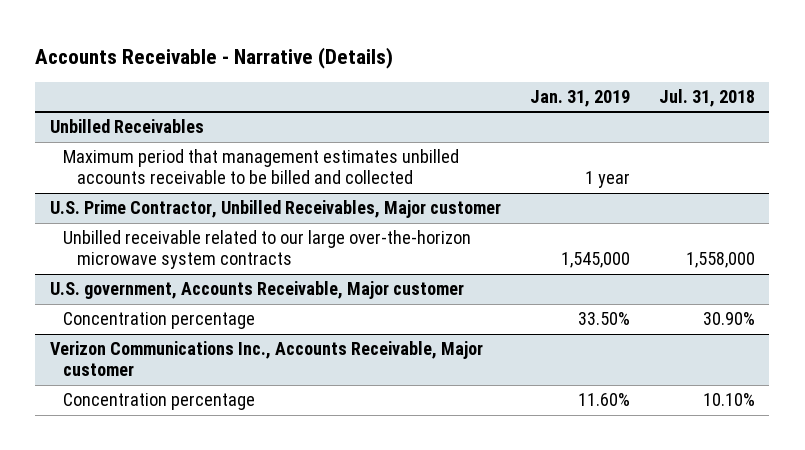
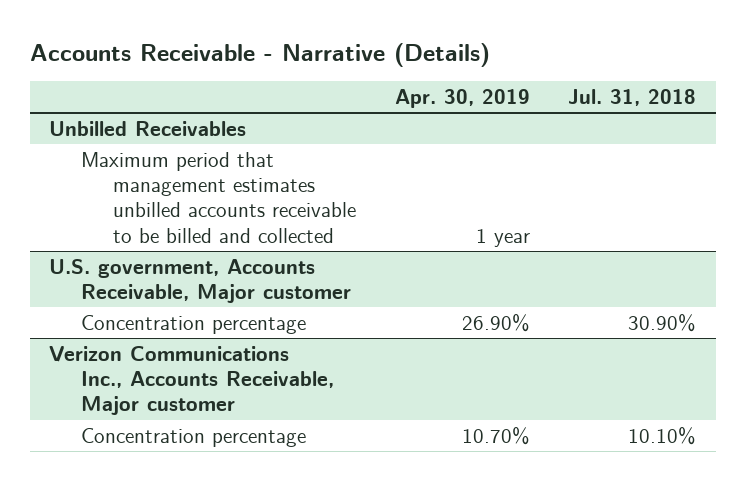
[529,90,630,108] Jan. 31, 2019 -> none
none -> [394,89,530,109] Apr. 30, 2019
[49,200,501,219] U.S. Prime Contractor, Unbilled Receivables, Major customer -> none
[63,230,472,270] Unbilled receivable related to our large over-the-horizon microwave system contracts -> none

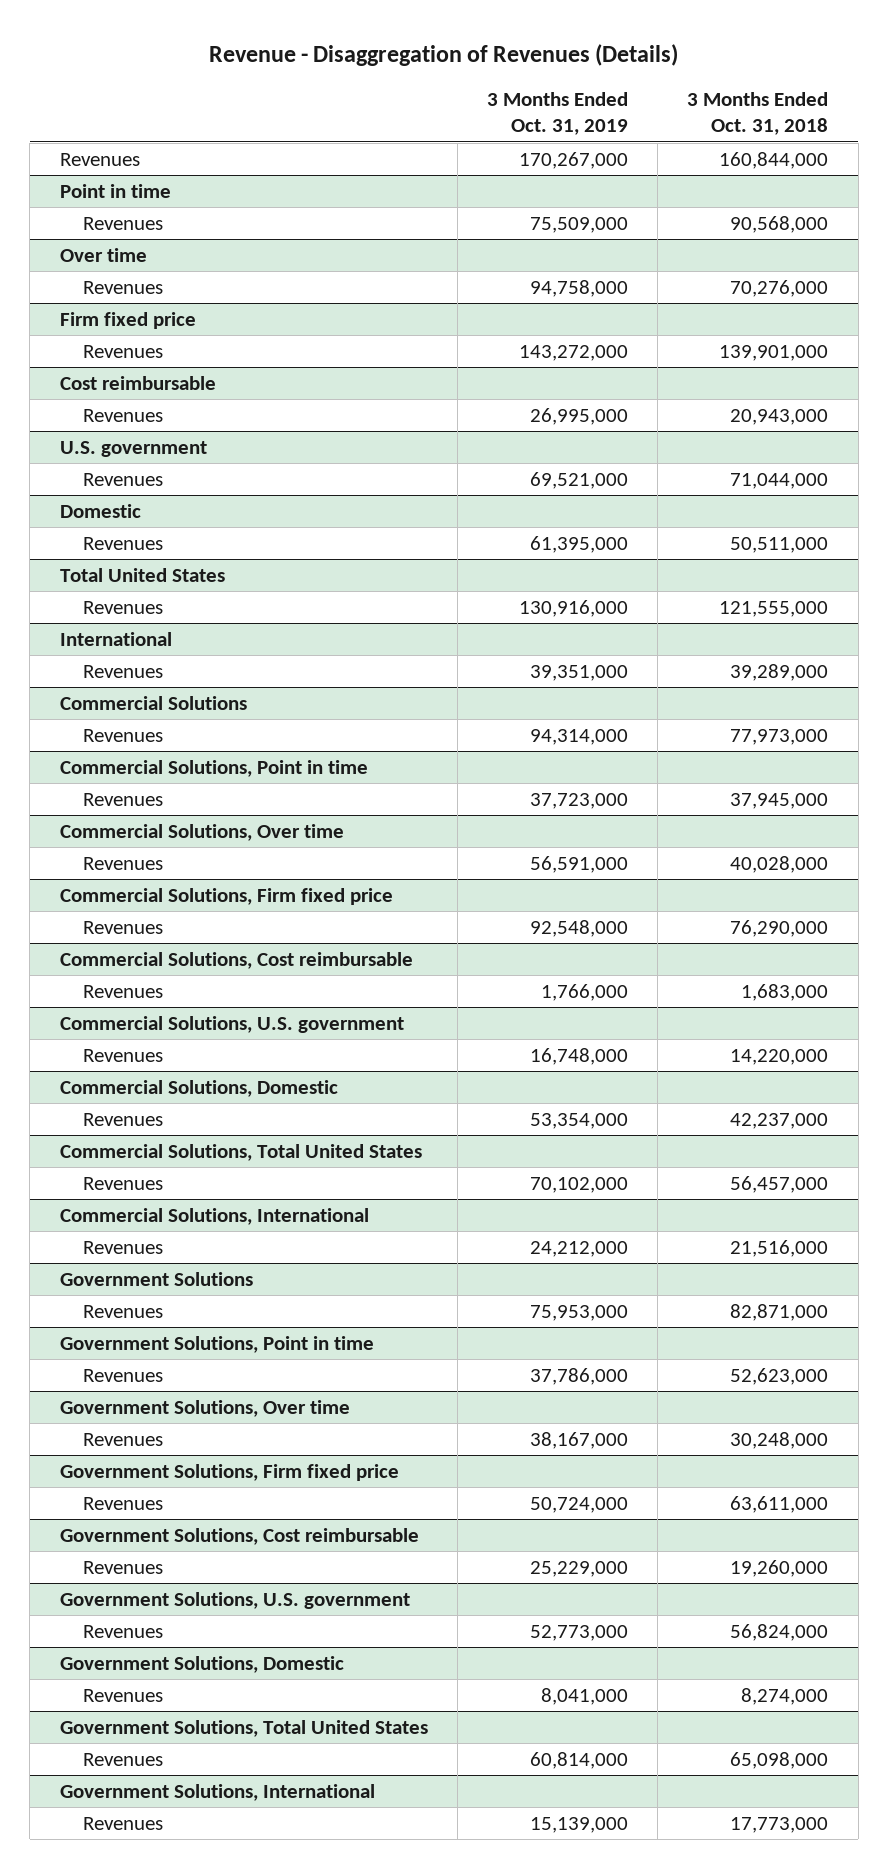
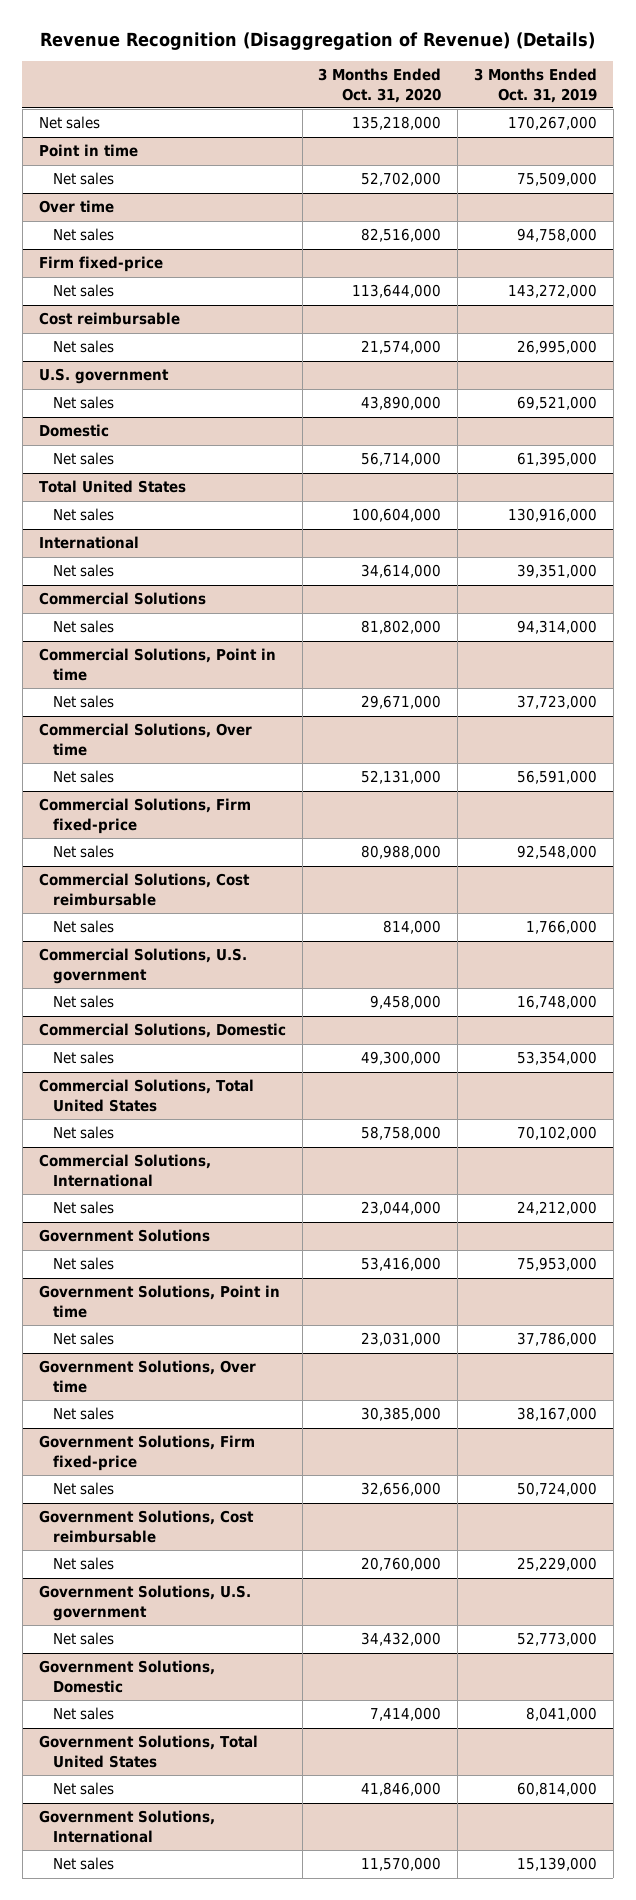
[209,44,679,67] Revenue - Disaggregation of Revenues (Details) -> [39,31,595,50] Revenue Recognition (Disaggregation of Revenue) (Details)
[687,91,829,136] 3 Months Ended Oct. 31, 2018 -> none
none -> [318,68,442,103] 3 Months Ended Oct. 31, 2020
[59,152,140,166] Revenues -> [38,116,100,130] Net sales
[83,216,164,230] Revenues -> [53,172,115,186] Net sales
[83,280,164,294] Revenues -> [53,228,115,242] Net sales
[59,311,196,329] Firm fixed price -> [38,256,163,273] Firm fixed-price
[83,344,164,358] Revenues -> [53,284,115,298] Net sales
[83,408,164,422] Revenues -> [53,340,115,354] Net sales
[83,472,164,486] Revenues -> [53,396,115,410] Net sales
[83,536,164,550] Revenues -> [53,452,115,466] Net sales
[83,600,164,614] Revenues -> [53,508,115,522] Net sales
[83,664,164,678] Revenues -> [53,564,115,578] Net sales
[83,728,164,742] Revenues -> [53,620,115,634] Net sales
[83,792,164,806] Revenues -> [53,695,115,709] Net sales
[83,856,164,870] Revenues -> [53,770,115,784] Net sales
[59,887,393,905] Commercial Solutions, Firm fixed price -> [38,798,251,834] Commercial Solutions, Firm fixed-price
[83,920,164,934] Revenues -> [53,845,115,859] Net sales
[83,984,164,998] Revenues -> [53,920,115,934] Net sales
[83,1048,164,1062] Revenues -> [53,995,115,1009] Net sales
[83,1112,164,1126] Revenues -> [53,1051,115,1065] Net sales
[83,1176,164,1190] Revenues -> [53,1126,115,1140] Net sales
[83,1240,164,1254] Revenues -> [53,1201,115,1215] Net sales
[83,1304,164,1318] Revenues -> [53,1257,115,1271] Net sales
[83,1368,164,1382] Revenues -> [53,1332,115,1346] Net sales
[83,1432,164,1446] Revenues -> [53,1407,115,1421] Net sales
[59,1463,399,1481] Government Solutions, Firm fixed price -> [38,1435,255,1471] Government Solutions, Firm fixed-price
[83,1496,164,1510] Revenues -> [53,1482,115,1496] Net sales
[83,1560,164,1574] Revenues -> [53,1557,115,1571] Net sales
[83,1624,164,1638] Revenues -> [53,1632,115,1646] Net sales
[83,1688,164,1702] Revenues -> [53,1707,115,1721] Net sales
[83,1752,164,1766] Revenues -> [53,1782,115,1796] Net sales
[83,1816,164,1830] Revenues -> [53,1857,115,1871] Net sales

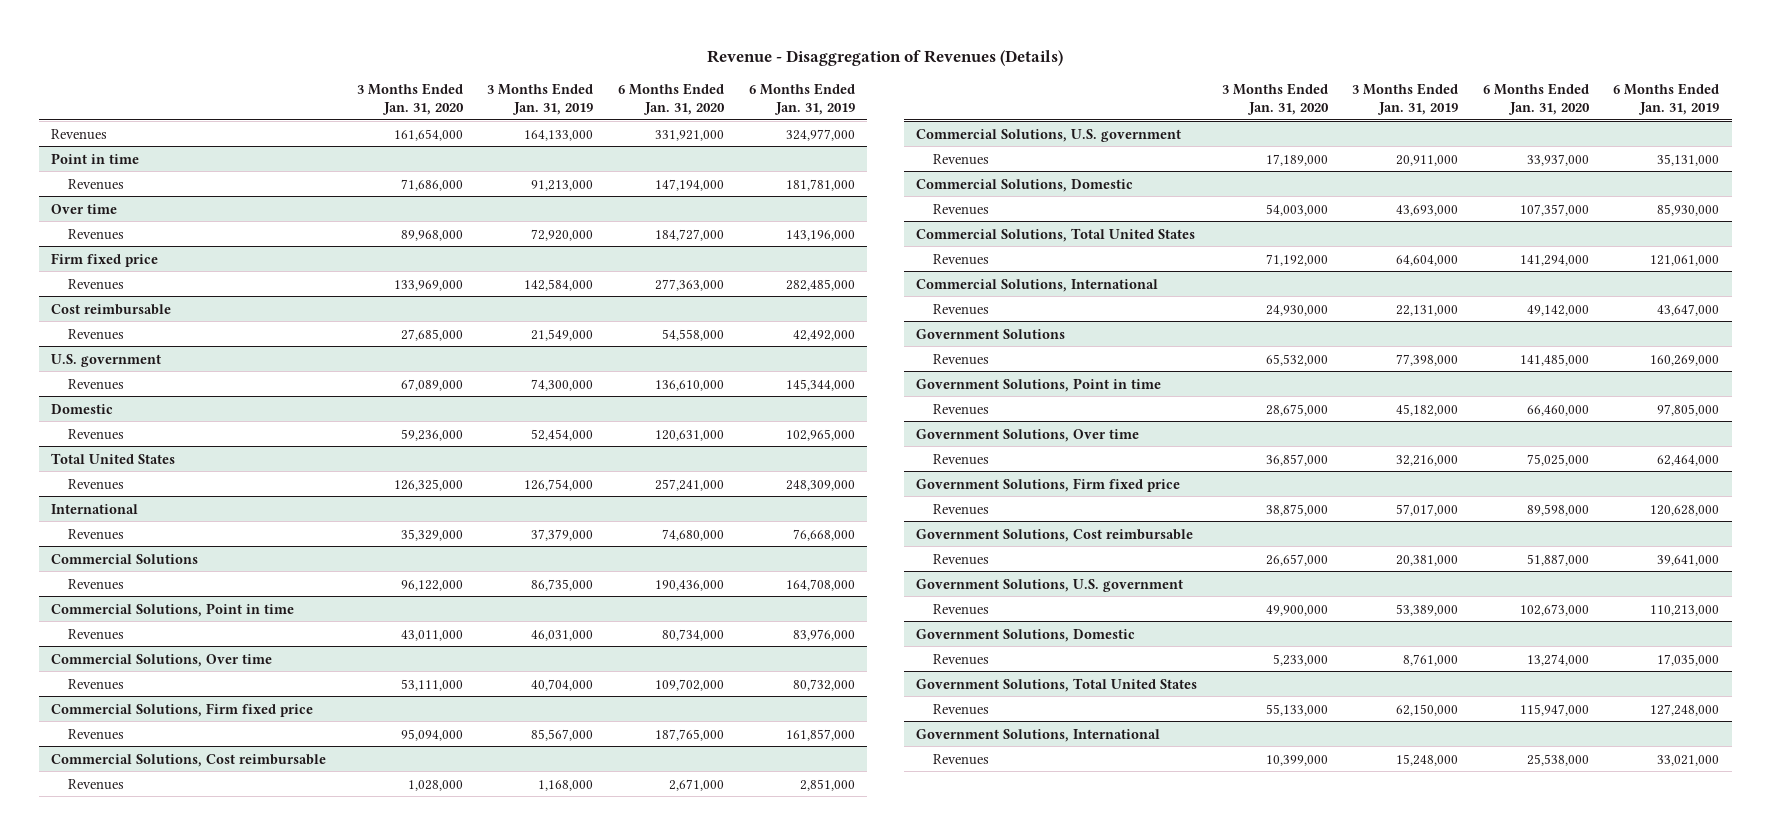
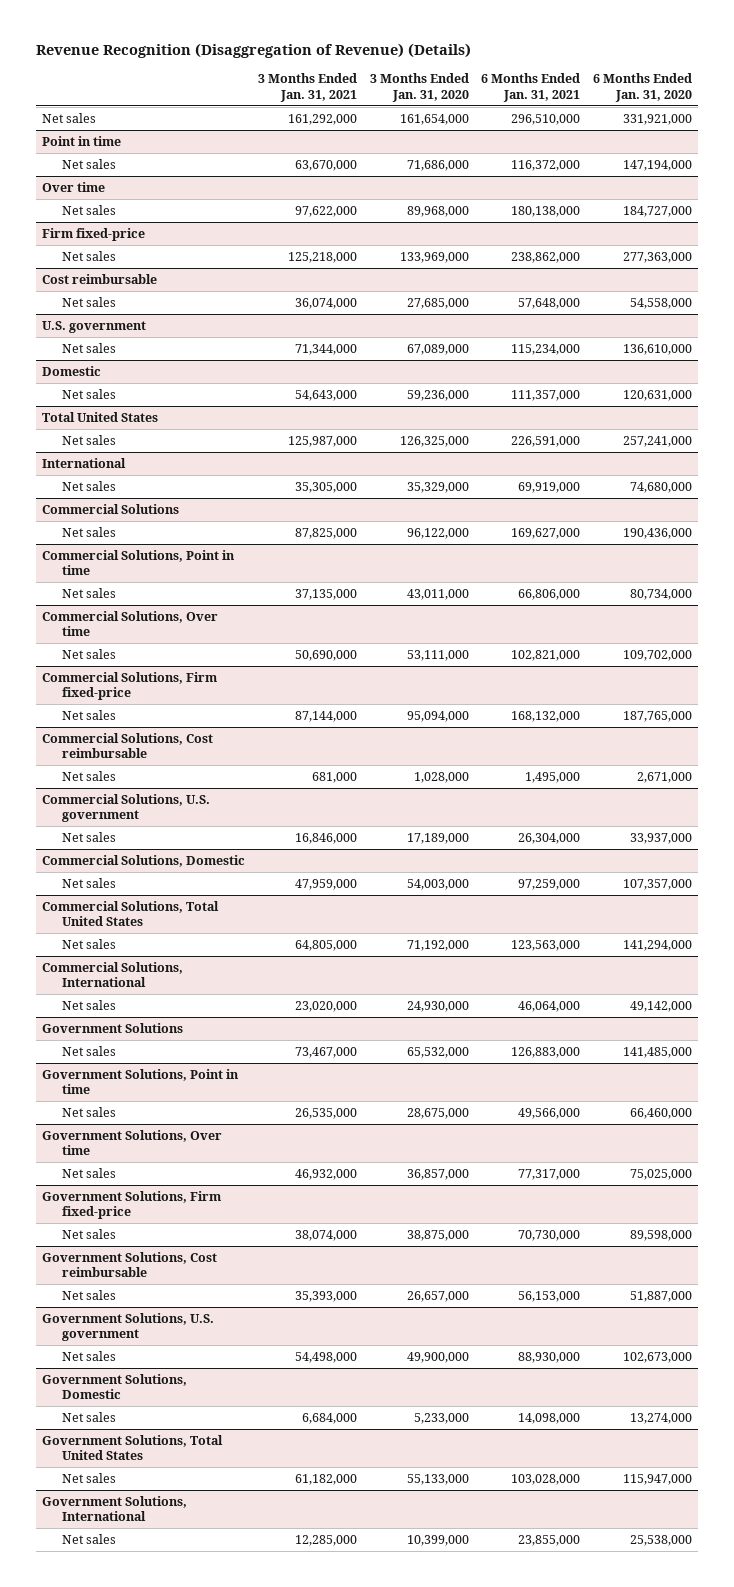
[707,49,1064,66] Revenue - Disaggregation of Revenues (Details) -> [35,43,471,59] Revenue Recognition (Disaggregation of Revenue) (Details)
[487,82,594,115] 3 Months Ended Jan. 31, 2019 -> none
[748,82,855,115] 6 Months Ended Jan. 31, 2019 -> none
none -> [257,73,357,102] 3 Months Ended Jan. 31, 2021
none -> [481,73,581,102] 6 Months Ended Jan. 31, 2021
[51,128,108,140] Revenues -> [42,112,97,123] Net sales
[68,178,125,190] Revenues -> [61,158,116,169] Net sales
[68,228,125,240] Revenues -> [61,204,116,215] Net sales
[51,252,159,267] Firm fixed price -> [42,227,146,241] Firm fixed-price
[68,278,125,290] Revenues -> [61,250,116,261] Net sales
[68,328,125,340] Revenues -> [61,296,116,307] Net sales
[68,378,125,390] Revenues -> [61,342,116,353] Net sales
[68,428,125,440] Revenues -> [61,388,116,399] Net sales
[68,478,125,490] Revenues -> [61,434,116,445] Net sales
[68,528,125,540] Revenues -> [61,480,116,491] Net sales
[68,578,125,590] Revenues -> [61,526,116,537] Net sales
[68,628,125,640] Revenues -> [61,587,116,598] Net sales
[68,678,125,690] Revenues -> [61,648,116,659] Net sales
[51,702,314,717] Commercial Solutions, Firm fixed price -> [42,671,218,701] Commercial Solutions, Firm fixed-price
[68,728,125,740] Revenues -> [61,709,116,720] Net sales
[68,778,125,790] Revenues -> [61,770,116,781] Net sales
[933,153,990,165] Revenues -> [61,831,116,842] Net sales
[933,203,990,215] Revenues -> [61,877,116,888] Net sales
[933,253,990,265] Revenues -> [61,938,116,949] Net sales
[933,303,990,315] Revenues -> [61,999,116,1010] Net sales
[933,353,990,365] Revenues -> [61,1045,116,1056] Net sales
[933,403,990,415] Revenues -> [61,1106,116,1117] Net sales
[933,453,990,465] Revenues -> [61,1167,116,1178] Net sales
[916,477,1181,492] Government Solutions, Firm fixed price -> [42,1190,222,1220] Government Solutions, Firm fixed-price
[933,503,990,515] Revenues -> [61,1228,116,1239] Net sales
[933,553,990,565] Revenues -> [61,1289,116,1300] Net sales
[933,603,990,615] Revenues -> [61,1350,116,1361] Net sales
[933,653,990,665] Revenues -> [61,1411,116,1422] Net sales
[933,703,990,715] Revenues -> [61,1472,116,1483] Net sales
[933,753,990,765] Revenues -> [61,1533,116,1544] Net sales

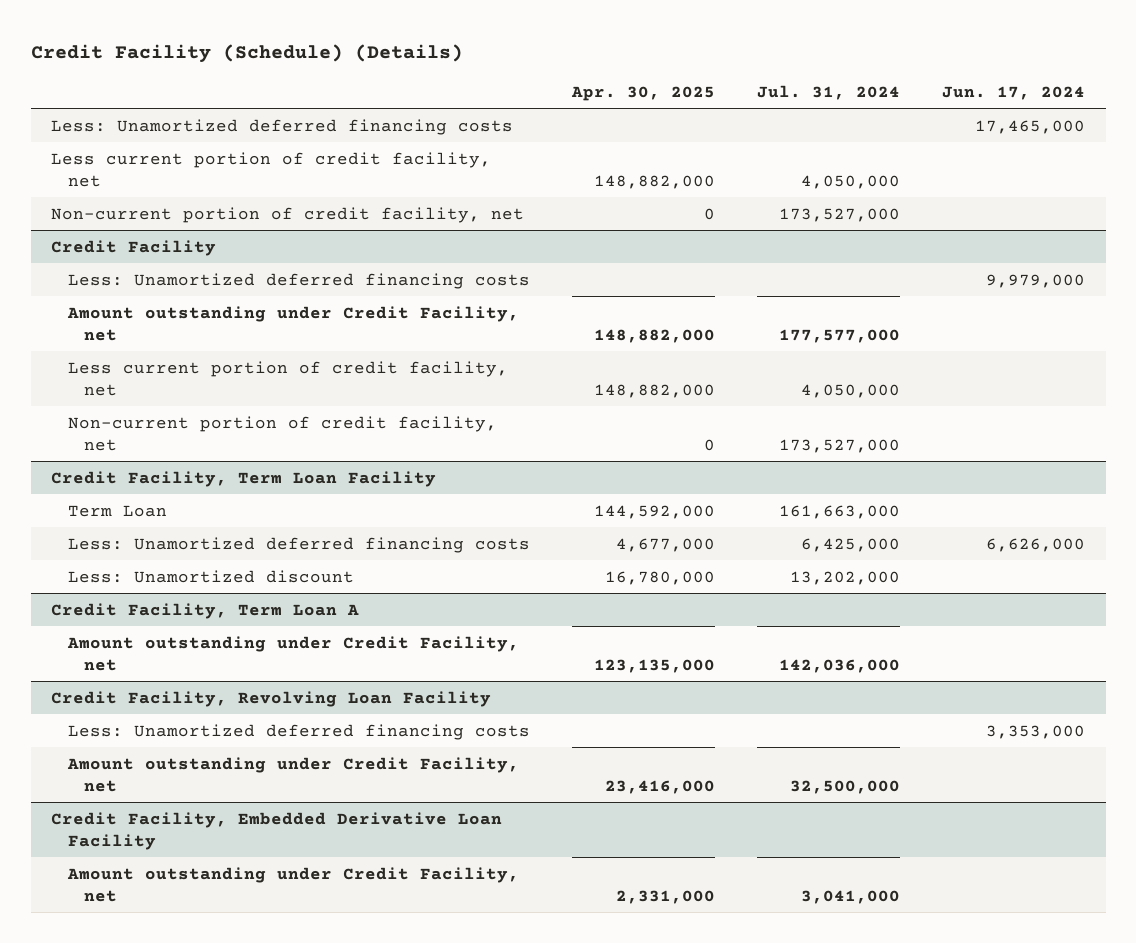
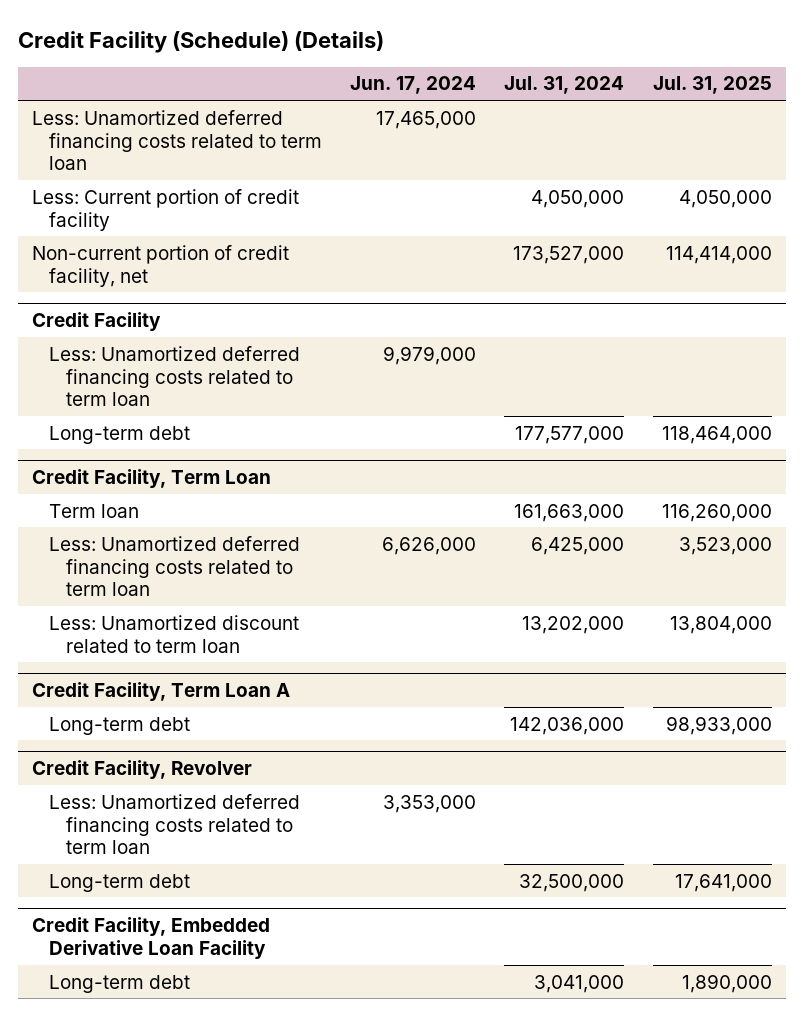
[570,85,715,101] Apr. 30, 2025 -> none
none -> [652,76,772,95] Jul. 31, 2025
[51,118,514,135] Less: Unamortized deferred financing costs -> [32,109,323,171] Less: Unamortized deferred financing costs related to term loan
[51,151,492,187] Less current portion of credit facility, net -> [32,188,300,231] Less: Current portion of credit facility
[67,360,508,396] Less current portion of credit facility, net -> none
[67,415,497,451] Non-current portion of credit facility, net -> none
[67,272,530,289] Less: Unamortized deferred financing costs -> [49,345,301,407] Less: Unamortized deferred financing costs related to term loan
[66,305,519,341] Amount outstanding under Credit Facility, net -> [49,425,191,444] Long-term debt
[51,470,437,487] Credit Facility, Term Loan Facility -> [32,469,272,489] Credit Facility, Term Loan
[67,504,167,517] Term Loan -> [49,503,140,518] Term loan
[67,536,530,553] Less: Unamortized deferred financing costs -> [49,535,301,597] Less: Unamortized deferred financing costs related to term loan
[67,569,354,583] Less: Unamortized discount -> [49,614,300,653] Less: Unamortized discount related to term loan
[51,690,492,707] Credit Facility, Revolving Loan Facility -> none
[66,635,519,671] Amount outstanding under Credit Facility, net -> [49,716,191,735] Long-term debt
none -> [32,760,253,780] Credit Facility, Revolver
[67,723,530,740] Less: Unamortized deferred financing costs -> [49,793,301,855] Less: Unamortized deferred financing costs related to term loan
[66,756,519,792] Amount outstanding under Credit Facility, net -> [49,873,191,892] Long-term debt
[66,866,519,902] Amount outstanding under Credit Facility, net -> [49,974,191,993] Long-term debt

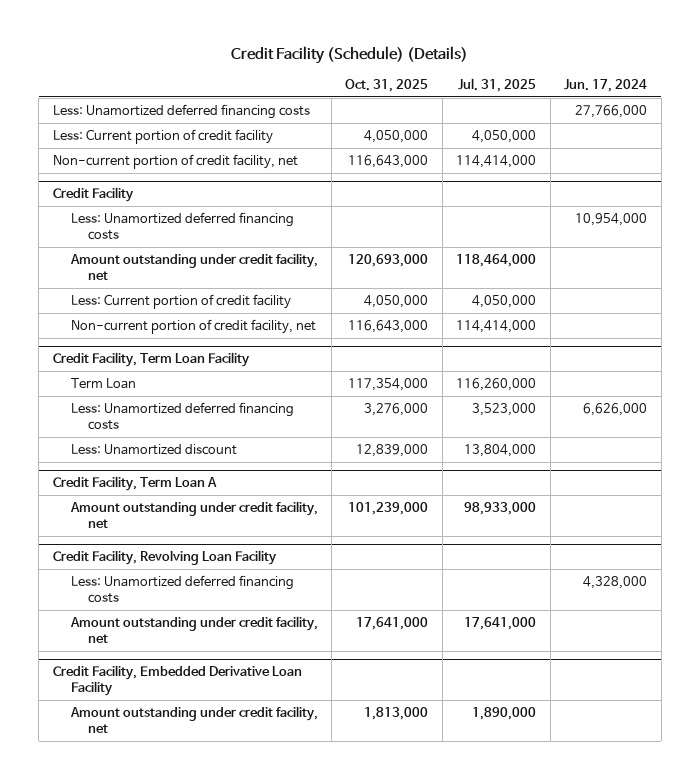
[504,76,625,95] Jul. 31, 2024 -> none
none -> [345,79,429,93] Oct. 31, 2025
[32,109,323,171] Less: Unamortized deferred financing costs related to term loan -> [52,104,310,120] Less: Unamortized deferred financing costs
[376,110,477,129] 17,465,000 -> [575,105,648,119] 27,766,000
[49,345,301,407] Less: Unamortized deferred financing costs related to term loan -> [70,212,294,241] Less: Unamortized deferred financing costs
[383,345,477,365] 9,979,000 -> [575,213,648,227] 10,954,000
[49,425,191,444] Long-term debt -> [69,253,318,281] Amount outstanding under credit facility, net
none -> [70,294,291,310] Less: Current portion of credit facility
none -> [70,319,316,335] Non-current portion of credit facility, net
[32,469,272,489] Credit Facility, Term Loan -> [52,352,250,368] Credit Facility, Term Loan Facility
[49,503,140,518] Term loan -> [70,378,136,390] Term Loan
[49,535,301,597] Less: Unamortized deferred financing costs related to term loan -> [70,402,294,431] Less: Unamortized deferred financing costs
[49,614,300,653] Less: Unamortized discount related to term loan -> [70,444,237,456] Less: Unamortized discount
[32,760,253,780] Credit Facility, Revolver -> none
[49,716,191,735] Long-term debt -> [69,501,318,529] Amount outstanding under credit facility, net
none -> [52,550,277,566] Credit Facility, Revolving Loan Facility
[49,793,301,855] Less: Unamortized deferred financing costs related to term loan -> [70,575,294,604] Less: Unamortized deferred financing costs
[383,794,477,813] 3,353,000 -> [583,576,648,590] 4,328,000
[49,873,191,892] Long-term debt -> [69,616,318,644] Amount outstanding under credit facility, net
[49,974,191,993] Long-term debt -> [69,706,318,734] Amount outstanding under credit facility, net

